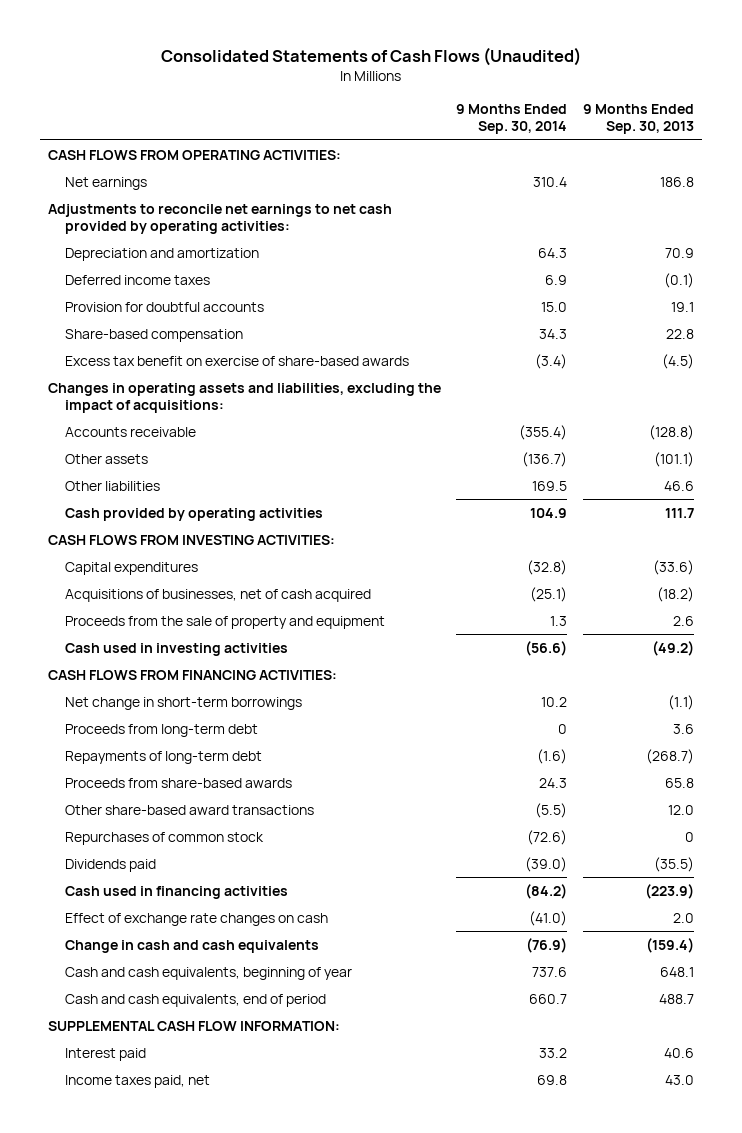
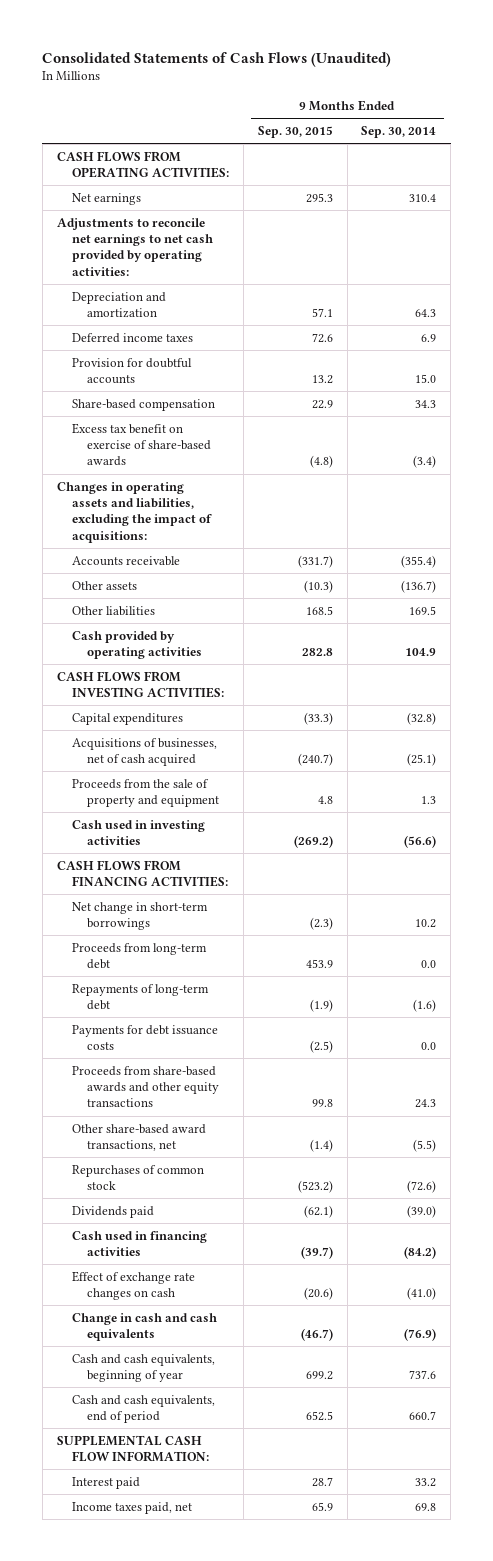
[582,103,694,135] 9 Months Ended Sep. 30, 2013 -> none
none -> [257,125,333,138] Sep. 30, 2015
[558,723,568,734] 0 -> [421,960,437,969] 0.0
none -> [72,1024,219,1051] Payments for debt issuance costs
[64,777,292,788] Proceeds from share-based awards -> [72,1065,220,1108] Proceeds from share-based awards and other equity transactions
[64,804,314,815] Other share-based award transactions -> [72,1123,207,1152] Other share-based award transactions, net

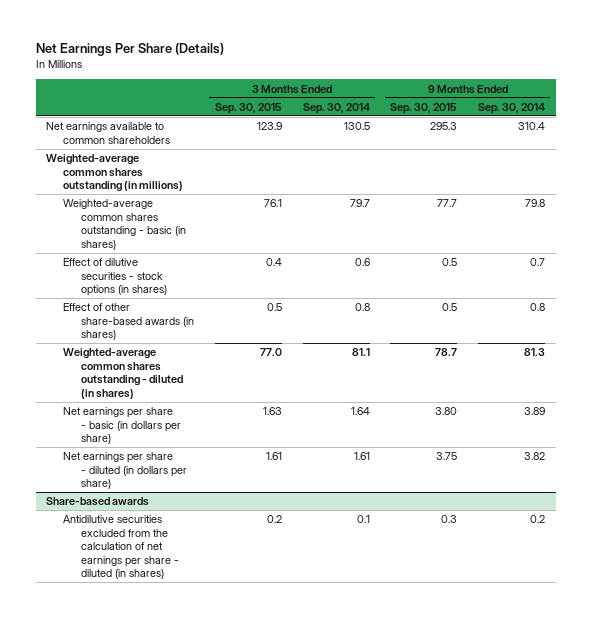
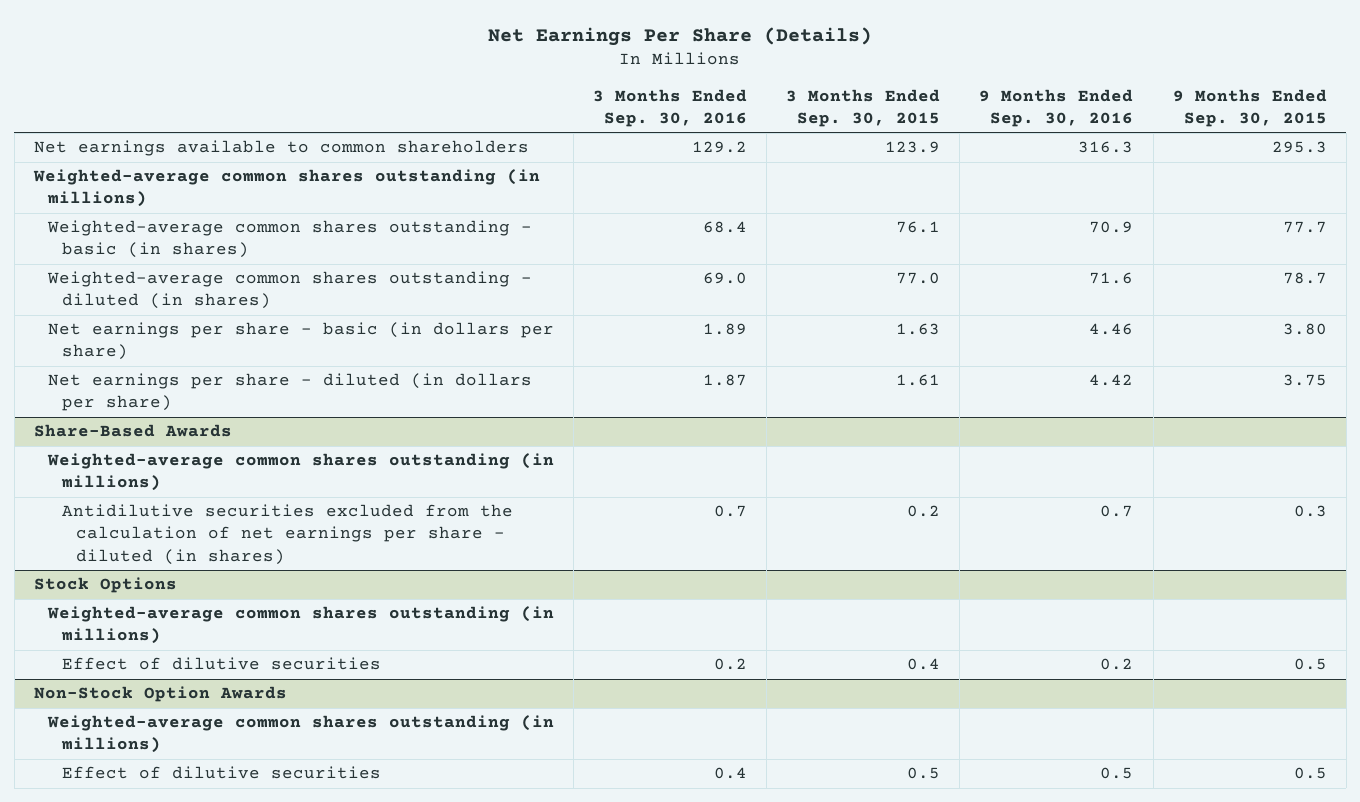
[302,102,370,114] Sep. 30, 2014 -> none
[478,102,546,114] Sep. 30, 2014 -> none
none -> [592,89,747,128] 3 Months Ended Sep. 30, 2016
none -> [979,89,1134,128] 9 Months Ended Sep. 30, 2016
[63,258,167,297] Effect of dilutive securities - stock options (in shares) -> none
[63,303,194,341] Effect of other share-based awards (in shares) -> none
[45,497,149,507] Share-based awards -> [33,424,232,438] Share-Based Awards
none -> [46,453,554,492] Weighted-average common shares outstanding (in millions)
none -> [33,577,177,594] Stock Options
none -> [46,606,554,645] Weighted-average common shares outstanding (in millions)
none -> [61,657,381,671] Effect of dilutive securities
none -> [33,686,287,703] Non-Stock Option Awards
none -> [46,715,554,754] Weighted-average common shares outstanding (in millions)
none -> [61,766,381,780] Effect of dilutive securities

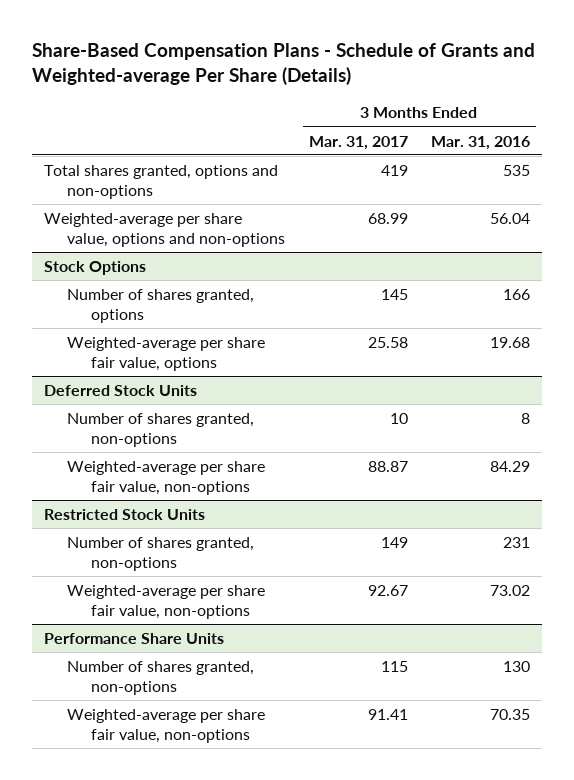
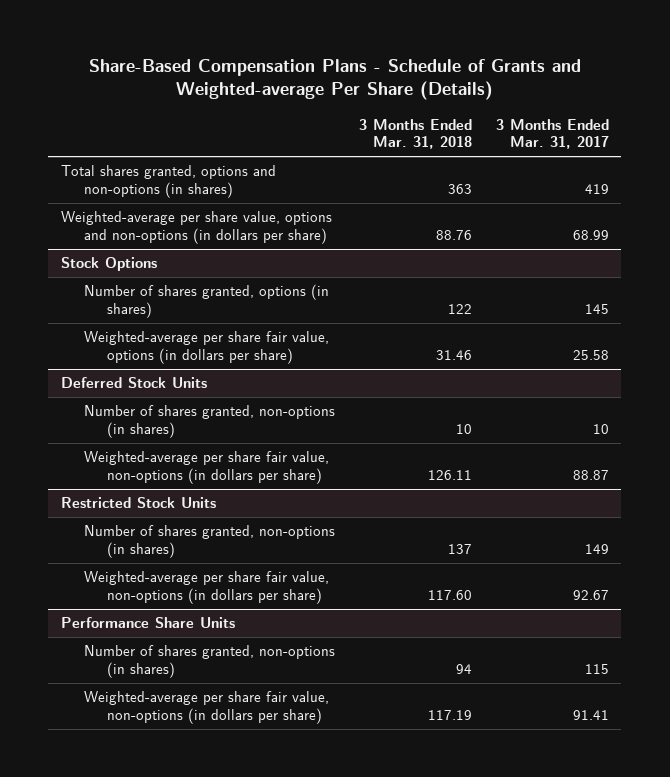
[430,135,530,150] Mar. 31, 2016 -> none
none -> [358,118,472,150] 3 Months Ended Mar. 31, 2018
[43,164,278,199] Total shares granted, options and non-options -> [60,165,276,198] Total shares granted, options and non-options (in shares)
[43,212,286,247] Weighted-average per share value, options and non-options -> [60,211,332,244] Weighted-average per share value, options and non-options (in dollars per share)
[67,288,255,323] Number of shares granted, options -> [83,284,329,318] Number of shares granted, options (in shares)
[67,336,266,371] Weighted-average per share fair value, options -> [83,331,329,364] Weighted-average per share fair value, options (in dollars per share)
[67,412,255,447] Number of shares granted, non-options -> [83,405,335,438] Number of shares granted, non-options (in shares)
[67,460,266,495] Weighted-average per share fair value, non-options -> [83,451,329,484] Weighted-average per share fair value, non-options (in dollars per share)
[67,536,255,571] Number of shares granted, non-options -> [83,525,335,558] Number of shares granted, non-options (in shares)
[67,584,266,619] Weighted-average per share fair value, non-options -> [83,571,329,604] Weighted-average per share fair value, non-options (in dollars per share)
[67,660,255,695] Number of shares granted, non-options -> [83,645,335,678] Number of shares granted, non-options (in shares)
[67,708,266,743] Weighted-average per share fair value, non-options -> [83,691,329,724] Weighted-average per share fair value, non-options (in dollars per share)

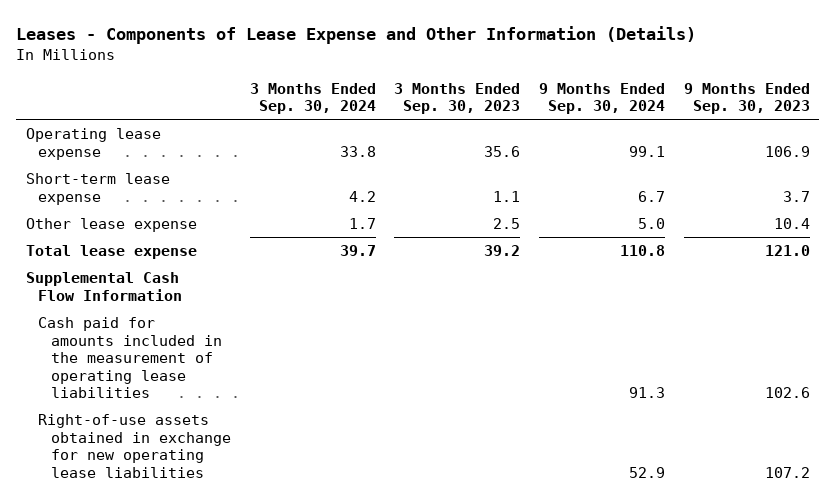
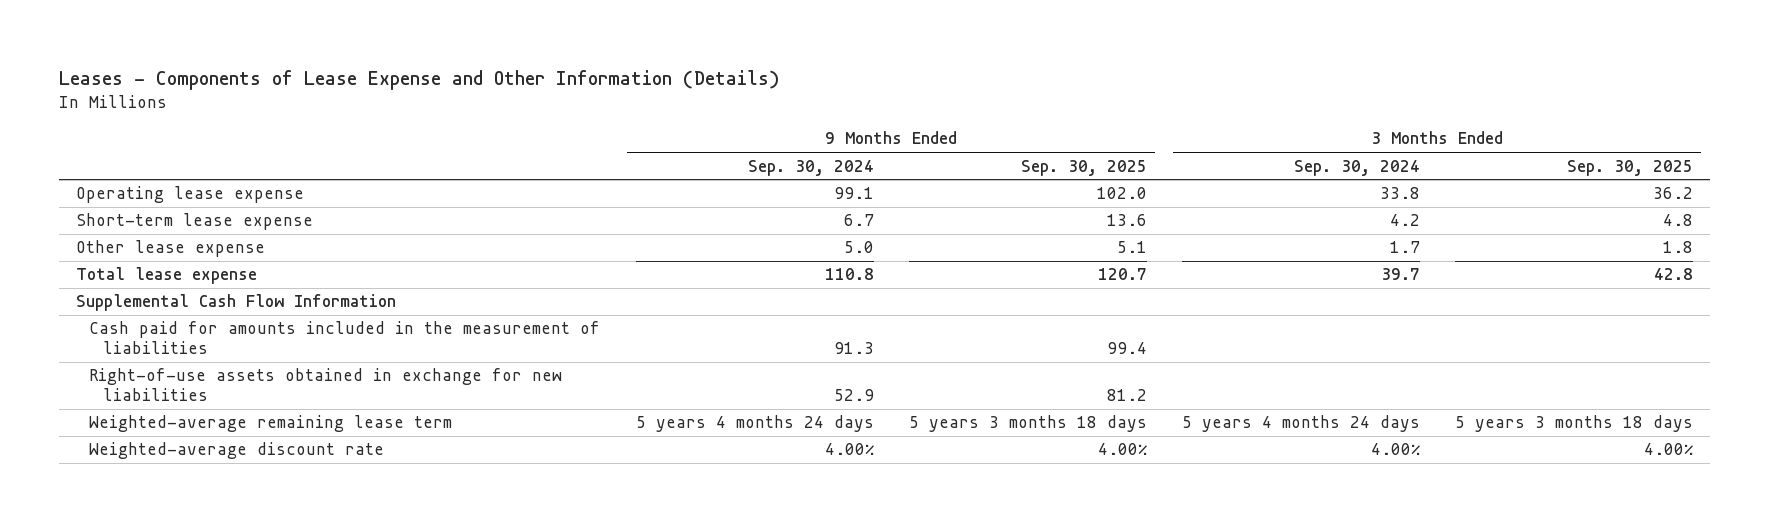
[394,82,521,115] 3 Months Ended Sep. 30, 2023 -> none
[683,82,810,115] 9 Months Ended Sep. 30, 2023 -> none
none -> [1020,159,1147,176] Sep. 30, 2025
none -> [1566,159,1693,176] Sep. 30, 2025
[38,316,223,399] Cash paid for amounts included in the measurement of operating lease liabilities -> [89,321,601,355] Cash paid for amounts included in the measurement of liabilities
[38,413,232,478] Right-of-use assets obtained in exchange for new operating lease liabilities -> [89,368,563,402] Right-of-use assets obtained in exchange for new liabilities
none -> [89,415,453,433] Weighted-average remaining lease term
none -> [89,442,385,460] Weighted-average discount rate

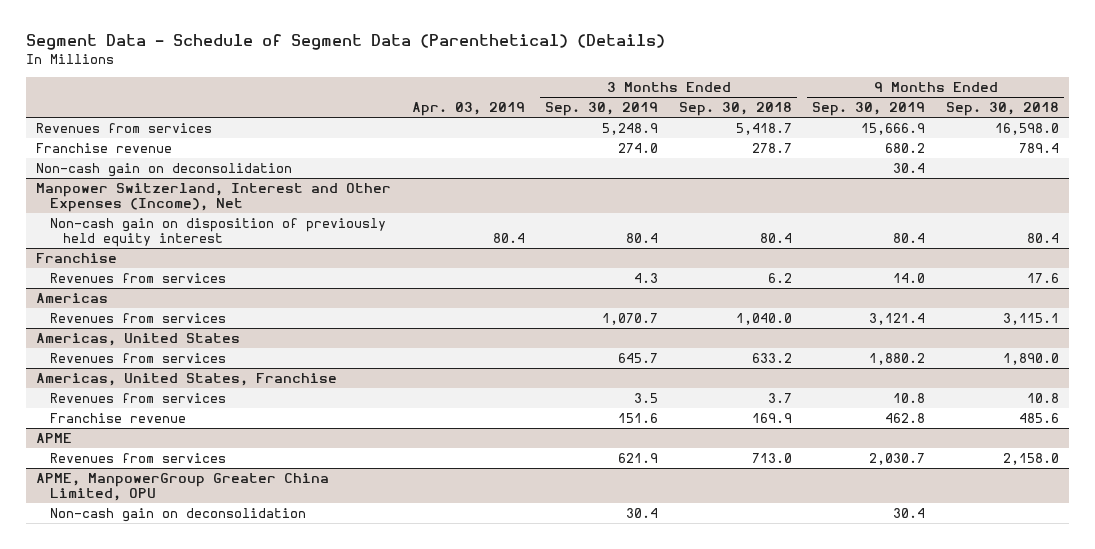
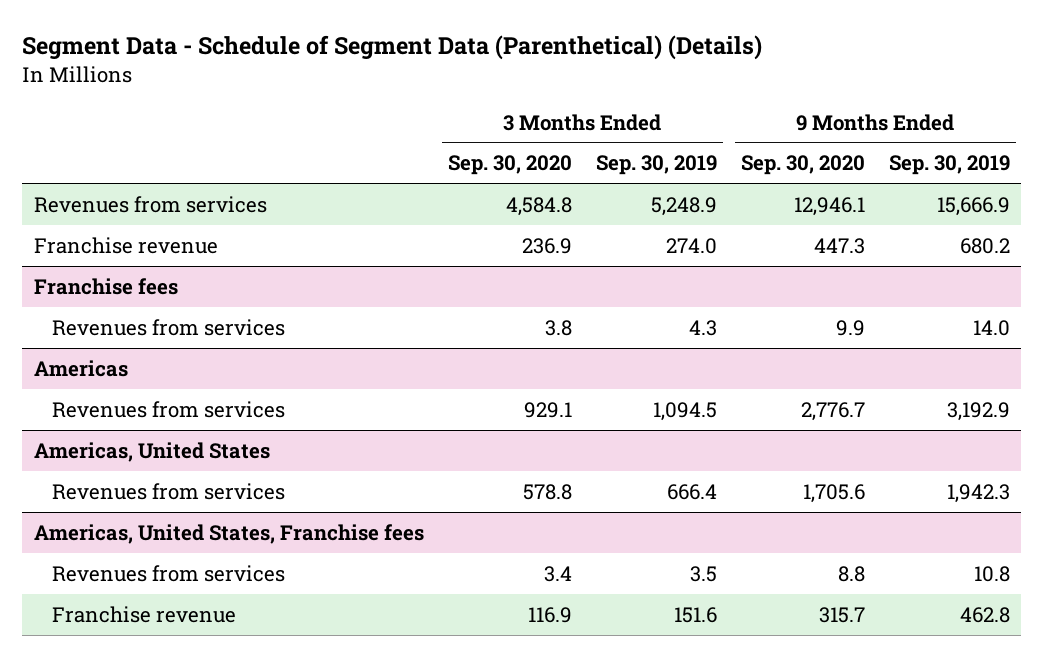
[411,102,525,117] Apr. 03, 2019 -> none
[678,102,792,117] Sep. 30, 2018 -> none
[946,102,1060,117] Sep. 30, 2018 -> none
none -> [447,155,572,176] Sep. 30, 2020
none -> [740,155,865,176] Sep. 30, 2020
[36,162,293,177] Non-cash gain on deconsolidation -> none
[36,182,392,213] Manpower Switzerland, Interest and Other Expenses (Income), Net -> none
[49,217,386,248] Non-cash gain on disposition of previously held equity interest -> none
[36,252,118,263] Franchise -> [34,277,179,295] Franchise fees
[602,312,659,325] 1,070.7 -> [652,401,717,421] 1,094.5
[869,312,926,325] 3,121.4 -> [946,401,1010,421] 3,192.9
[618,352,659,363] 645.7 -> [666,483,717,500] 666.4
[869,352,926,365] 1,880.2 -> [946,483,1010,503] 1,942.3
[36,372,338,386] Americas, United States, Franchise -> [34,523,425,544] Americas, United States, Franchise fees
[36,432,73,443] APME -> none
[49,452,226,463] Revenues from services -> none
[36,472,330,502] APME, ManpowerGroup Greater China Limited, OPU -> none
[49,507,306,522] Non-cash gain on deconsolidation -> none

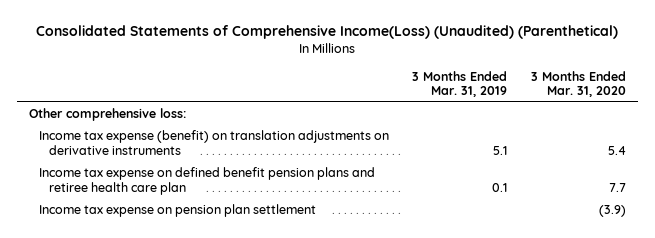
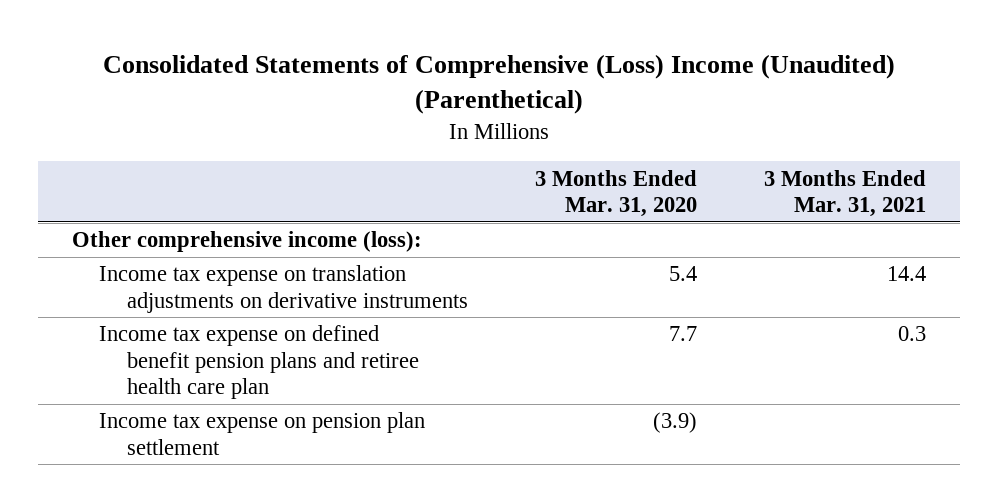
[36,25,619,40] Consolidated Statements of Comprehensive Income(Loss) (Unaudited) (Parenthetical) -> [103,54,896,115] Consolidated Statements of Comprehensive (Loss) Income (Unaudited) (Parenthetical)
[412,70,508,98] 3 Months Ended Mar. 31, 2019 -> none
none -> [764,169,927,218] 3 Months Ended Mar. 31, 2021
[28,108,186,122] Other comprehensive loss: -> [71,231,422,253] Other comprehensive income (loss):
[38,130,389,156] Income tax expense (benefit) on translation adjustments on derivative instruments -> [99,265,468,313] Income tax expense on translation adjustments on derivative instruments

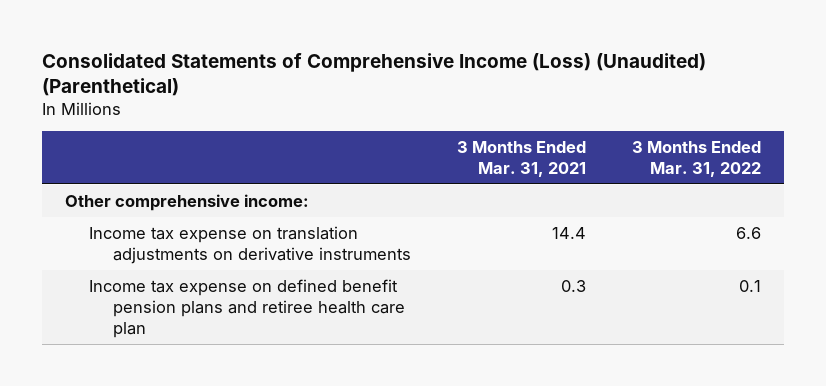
[103,54,896,115] Consolidated Statements of Comprehensive (Loss) Income (Unaudited) (Parenthetical) -> [42,52,707,96] Consolidated Statements of Comprehensive Income (Loss) (Unaudited) (Parenthetical)
[535,169,698,218] 3 Months Ended Mar. 31, 2020 -> none
none -> [631,141,761,177] 3 Months Ended Mar. 31, 2022
[71,231,422,253] Other comprehensive income (loss): -> [65,193,310,211] Other comprehensive income:
[99,412,426,455] Income tax expense on pension plan settlement -> none

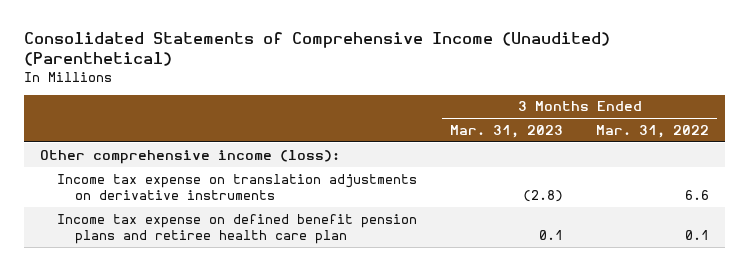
[42,52,707,96] Consolidated Statements of Comprehensive Income (Loss) (Unaudited) (Parenthetical) -> [23,31,610,67] Consolidated Statements of Comprehensive Income (Unaudited) (Parenthetical)
[457,141,587,177] 3 Months Ended Mar. 31, 2021 -> none
none -> [450,125,564,139] Mar. 31, 2023
[65,193,310,211] Other comprehensive income: -> [40,149,341,164] Other comprehensive income (loss):

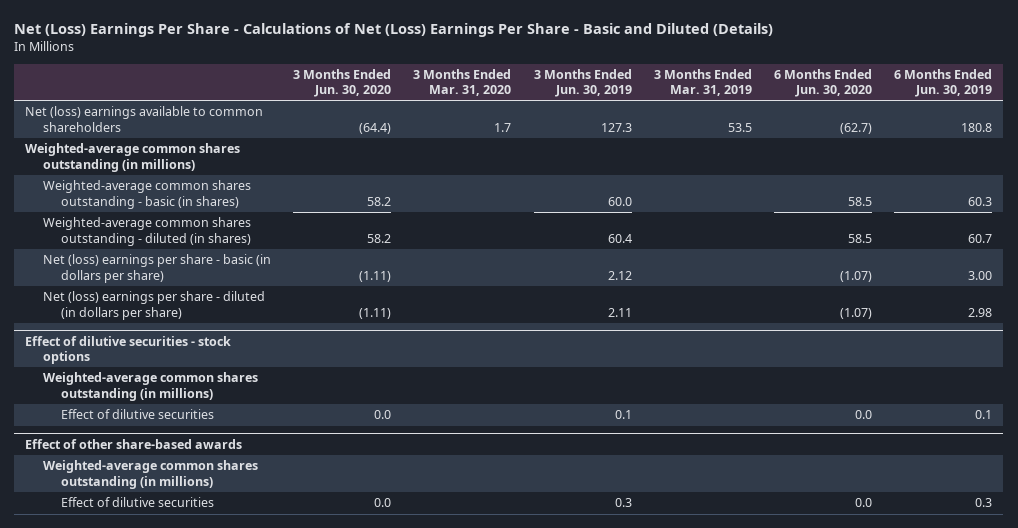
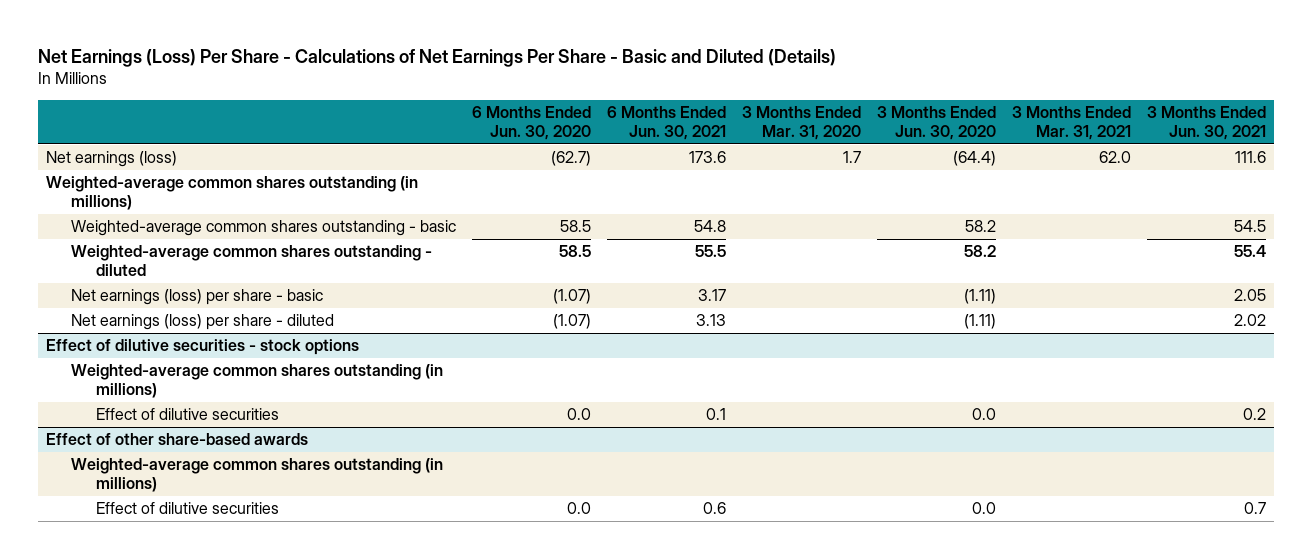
[14,22,774,37] Net (Loss) Earnings Per Share - Calculations of Net (Loss) Earnings Per Share - Basic and Diluted (Details) -> [37,48,836,67] Net Earnings (Loss) Per Share - Calculations of Net Earnings Per Share - Basic and Diluted (Details)
[533,68,632,98] 3 Months Ended Jun. 30, 2019 -> none
[653,68,752,97] 3 Months Ended Mar. 31, 2019 -> none
[894,68,993,98] 6 Months Ended Jun. 30, 2019 -> none
none -> [607,106,727,140] 6 Months Ended Jun. 30, 2021
none -> [1012,106,1132,140] 3 Months Ended Mar. 31, 2021
none -> [1147,106,1267,140] 3 Months Ended Jun. 30, 2021
[25,106,264,132] Net (loss) earnings available to common shareholders -> [45,151,177,168] Net earnings (loss)
[42,180,251,209] Weighted-average common shares outstanding - basic (in shares) -> [71,220,457,237] Weighted-average common shares outstanding - basic
[42,217,251,246] Weighted-average common shares outstanding - diluted (in shares) -> [71,245,433,276] Weighted-average common shares outstanding - diluted
[42,254,271,283] Net (loss) earnings per share - basic (in dollars per share) -> [71,289,324,306] Net earnings (loss) per share - basic
[42,291,265,320] Net (loss) earnings per share - diluted (in dollars per share) -> [71,314,335,331] Net earnings (loss) per share - diluted

